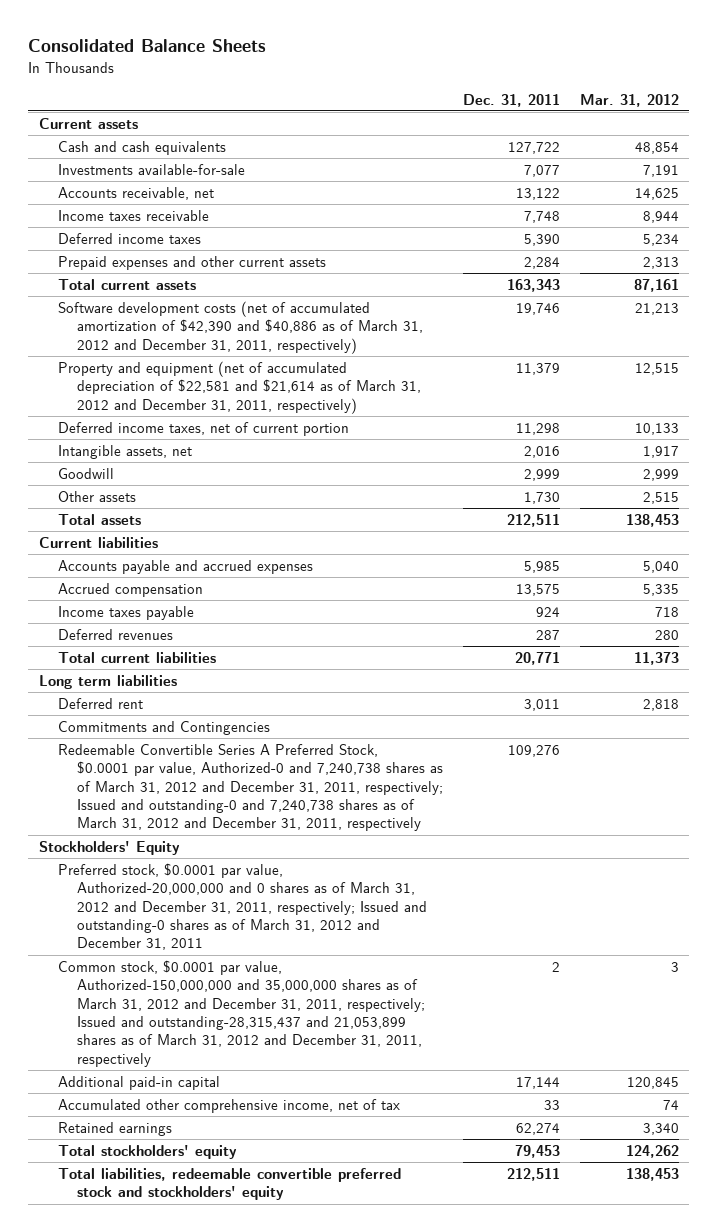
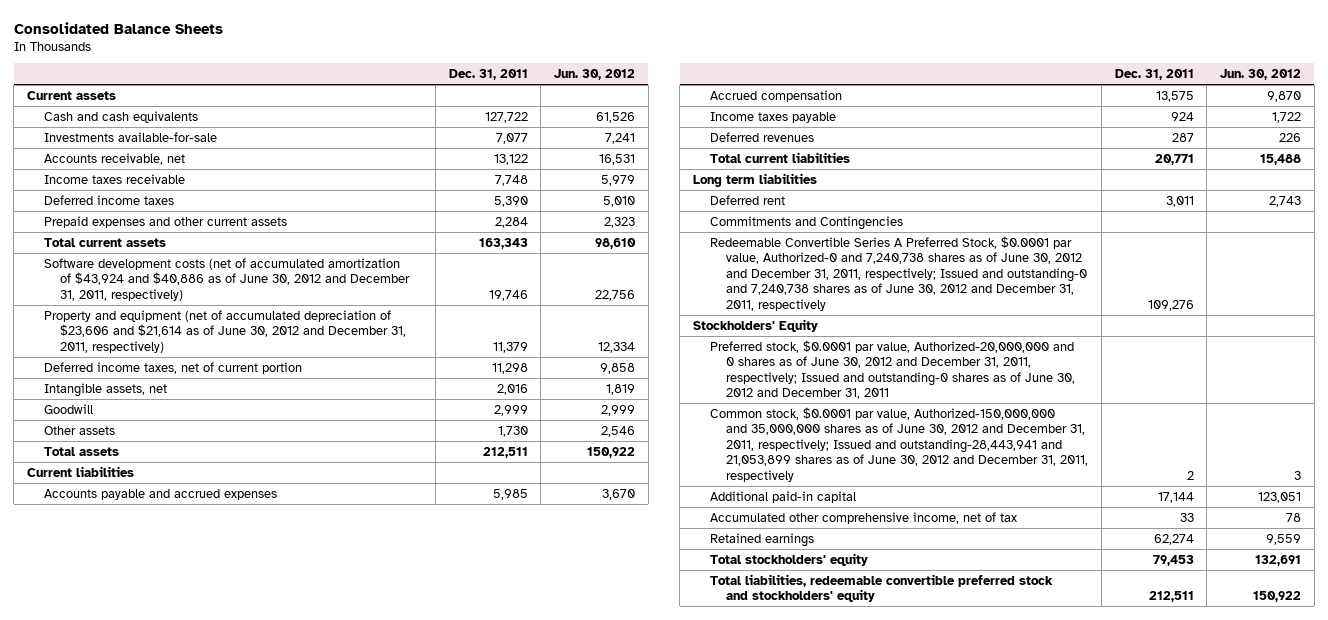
[580,93,680,107] Mar. 31, 2012 -> none
none -> [554,69,636,81] Jun. 30, 2012
[57,300,423,354] Software development costs (net of accumulated amortization of $42,390 and $40,886 as of March 31, 2012 and December 31, 2011, respectively) -> [43,257,411,301] Software development costs (net of accumulated amortization of $43,924 and $40,886 as of June 30, 2012 and December 31, 2011, respectively)
[57,360,421,414] Property and equipment (net of accumulated depreciation of $22,581 and $21,614 as of March 31, 2012 and December 31, 2011, respectively) -> [43,309,407,353] Property and equipment (net of accumulated depreciation of $23,606 and $21,614 as of June 30, 2012 and December 31, 2011, respectively)
[57,743,443,832] Redeemable Convertible Series A Preferred Stock, $0.0001 par value, Authorized-0 and 7,240,738 shares as of March 31, 2012 and December 31, 2011, respectively; Issued and outstanding-0 and 7,240,738 shares as of March 31, 2012 and December 31, 2011, respectively -> [709,235,1088,311] Redeemable Convertible Series A Preferred Stock, $0.0001 par value, Authorized-0 and 7,240,738 shares as of June 30, 2012 and December 31, 2011, respectively; Issued and outstanding-0 and 7,240,738 shares as of June 30, 2012 and December 31, 2011, respectively
[57,862,427,951] Preferred stock, $0.0001 par value, Authorized-20,000,000 and 0 shares as of March 31, 2012 and December 31, 2011, respectively; Issued and outstanding-0 shares as of March 31, 2012 and December 31, 2011 -> [709,339,1076,400] Preferred stock, $0.0001 par value, Authorized-20,000,000 and 0 shares as of June 30, 2012 and December 31, 2011, respectively; Issued and outstanding-0 shares as of June 30, 2012 and December 31, 2011
[57,959,425,1067] Common stock, $0.0001 par value, Authorized-150,000,000 and 35,000,000 shares as of March 31, 2012 and December 31, 2011, respectively; Issued and outstanding-28,315,437 and 21,053,899 shares as of March 31, 2012 and December 31, 2011, respectively -> [709,406,1089,482] Common stock, $0.0001 par value, Authorized-150,000,000 and 35,000,000 shares as of June 30, 2012 and December 31, 2011, respectively; Issued and outstanding-28,443,941 and 21,053,899 shares as of June 30, 2012 and December 31, 2011, respectively

